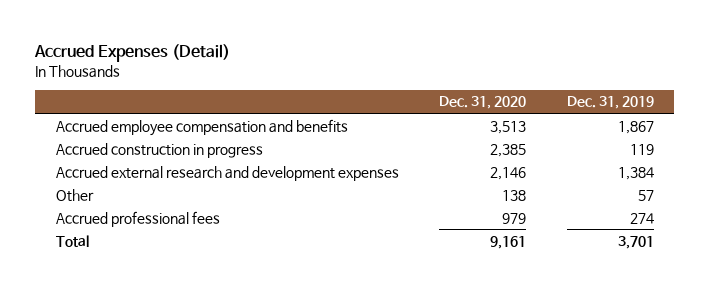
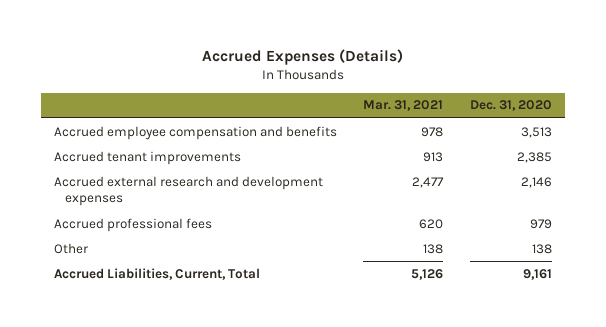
[34,43,231,62] Accrued Expenses (Detail) -> [201,49,403,66] Accrued Expenses (Details)
[566,96,654,110] Dec. 31, 2019 -> none
none -> [363,100,444,112] Mar. 31, 2021
[55,142,263,158] Accrued construction in progress -> [53,150,241,165] Accrued tenant improvements
[55,188,94,202] Other -> [53,242,88,254] Other
[55,234,89,247] Total -> [53,267,260,280] Accrued Liabilities, Current, Total

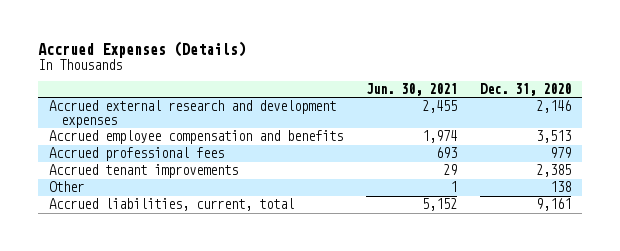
[363,100,444,112] Mar. 31, 2021 -> none
none -> [366,83,458,97] Jun. 30, 2021
[53,125,337,140] Accrued employee compensation and benefits -> [49,130,344,145] Accrued employee compensation and benefits
[53,150,241,165] Accrued tenant improvements -> [49,164,239,179] Accrued tenant improvements
[53,267,260,280] Accrued Liabilities, Current, Total -> [49,198,295,212] Accrued liabilities, current, total

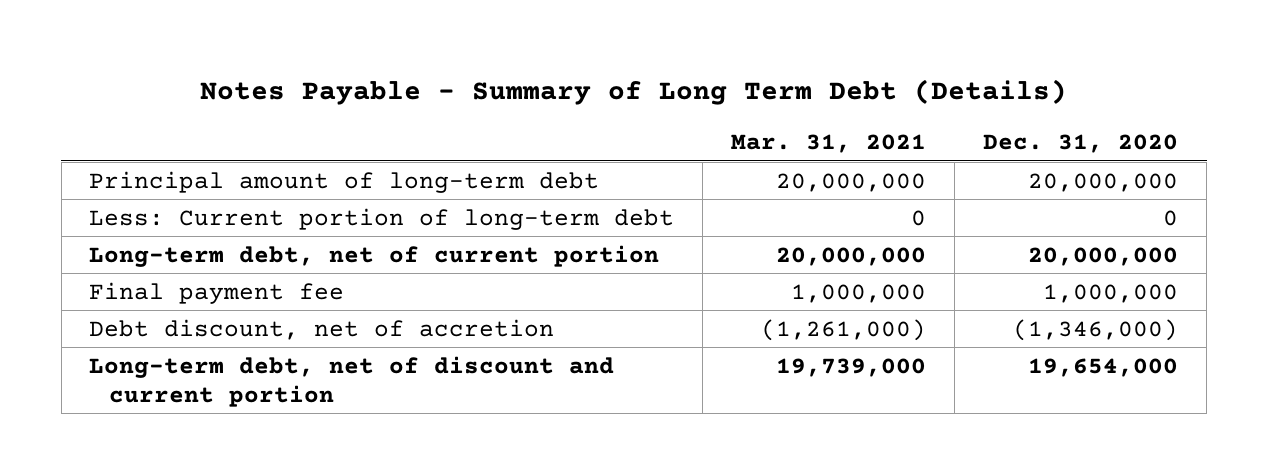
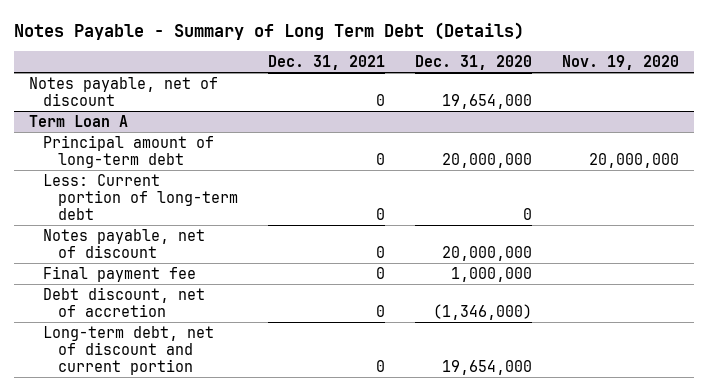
[731,133,927,153] Mar. 31, 2021 -> none
none -> [267,54,385,70] Dec. 31, 2021
none -> [561,54,679,70] Nov. 19, 2020
none -> [29,76,219,106] Notes payable, net of discount
none -> [29,114,129,127] Term Loan A
[89,244,660,267] Long-term debt, net of current portion -> [43,228,206,258] Notes payable, net of discount

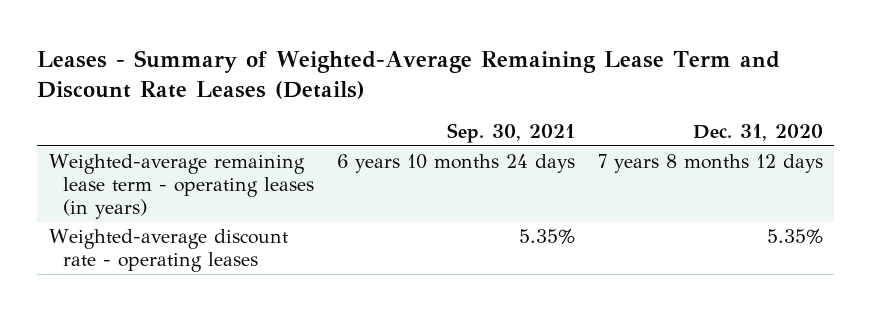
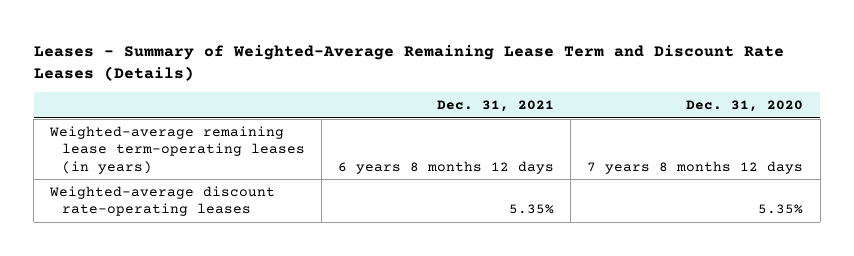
[447,123,576,144] Sep. 30, 2021 -> none
none -> [437,100,555,113] Dec. 31, 2021
[48,154,315,220] Weighted-average remaining lease term - operating leases (in years) -> [49,125,305,174] Weighted-average remaining lease term-operating leases (in years)
[48,229,288,273] Weighted-average discount rate - operating leases -> [49,185,276,217] Weighted-average discount rate-operating leases

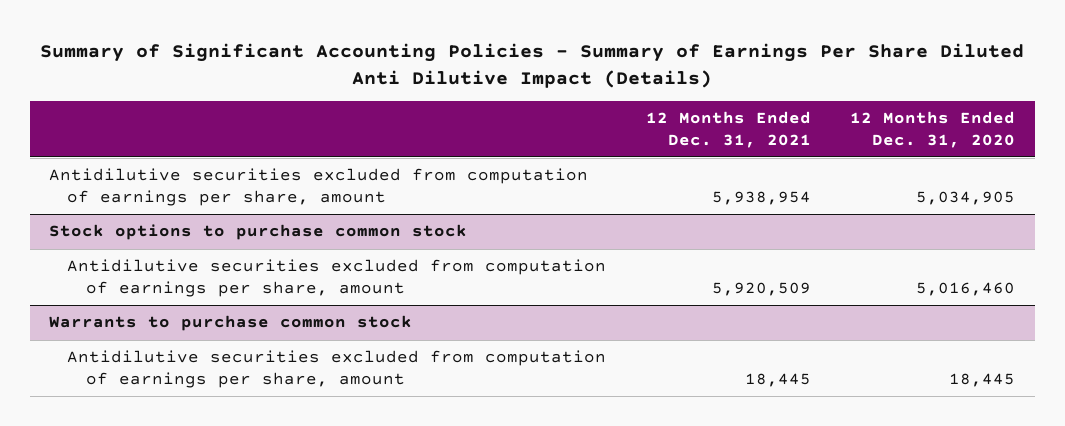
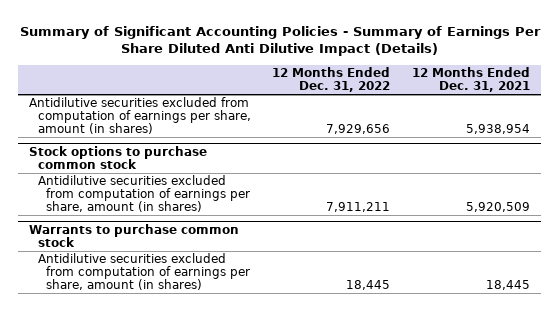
[850,111,1016,148] 12 Months Ended Dec. 31, 2020 -> none
none -> [272,67,391,93] 12 Months Ended Dec. 31, 2022
[49,168,589,206] Antidilutive securities excluded from computation of earnings per share, amount -> [29,97,251,135] Antidilutive securities excluded from computation of earnings per share, amount (in shares)
[67,259,607,297] Antidilutive securities excluded from computation of earnings per share, amount -> [37,175,251,213] Antidilutive securities excluded from computation of earnings per share, amount (in shares)
[67,350,607,388] Antidilutive securities excluded from computation of earnings per share, amount -> [37,253,251,291] Antidilutive securities excluded from computation of earnings per share, amount (in shares)

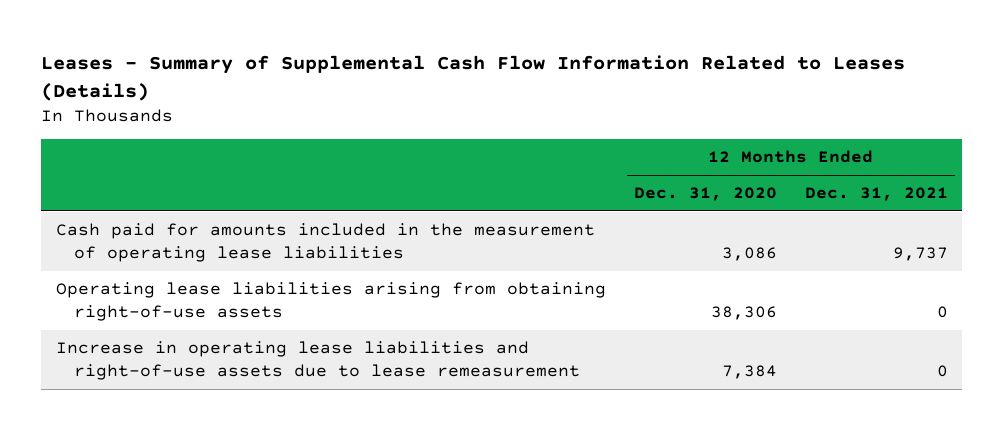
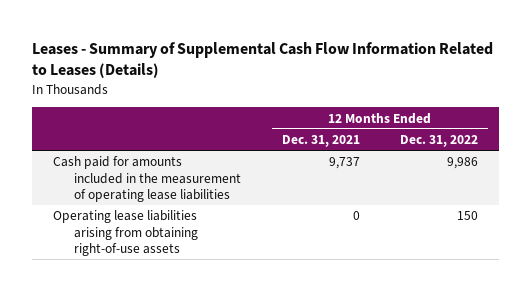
[633,187,777,202] Dec. 31, 2020 -> none
none -> [400,135,479,148] Dec. 31, 2022
[55,341,581,381] Increase in operating lease liabilities and right-of-use assets due to lease remeasurement -> none

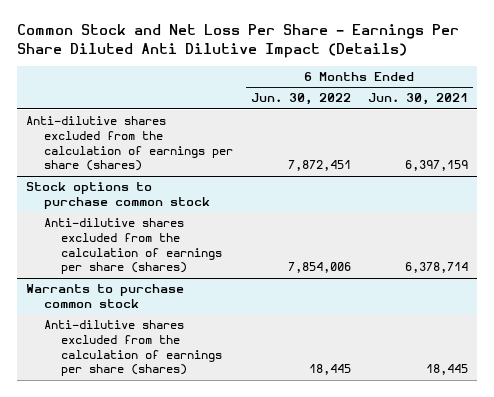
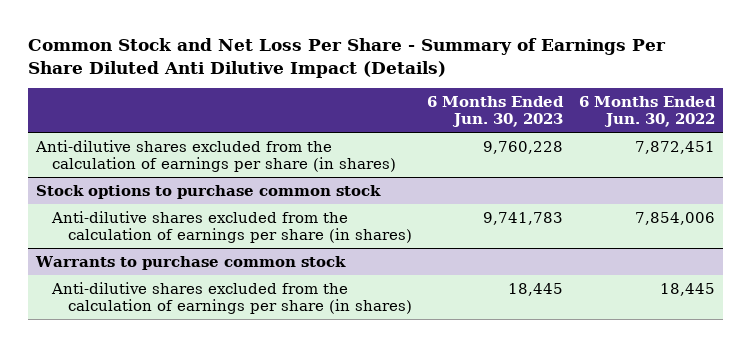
[17,24,460,58] Common Stock and Net Loss Per Share - Earnings Per Share Diluted Anti Dilutive Impact (Details) -> [27,37,666,78] Common Stock and Net Loss Per Share - Summary of Earnings Per Share Diluted Anti Dilutive Impact (Details)
[368,93,469,106] Jun. 30, 2021 -> none
none -> [427,96,565,128] 6 Months Ended Jun. 30, 2023
[25,116,233,172] Anti-dilutive shares excluded from the calculation of earnings per share (shares) -> [34,139,396,172] Anti-dilutive shares excluded from the calculation of earnings per share (in shares)
[43,218,223,275] Anti-dilutive shares excluded from the calculation of earnings per share (shares) -> [50,210,412,243] Anti-dilutive shares excluded from the calculation of earnings per share (in shares)
[43,320,223,377] Anti-dilutive shares excluded from the calculation of earnings per share (shares) -> [50,281,412,314] Anti-dilutive shares excluded from the calculation of earnings per share (in shares)

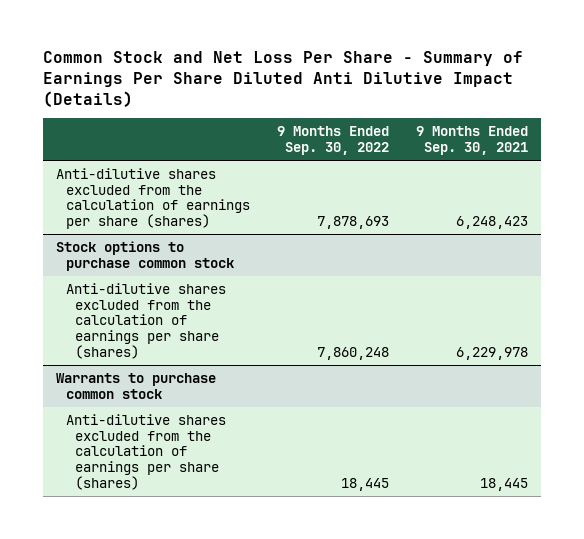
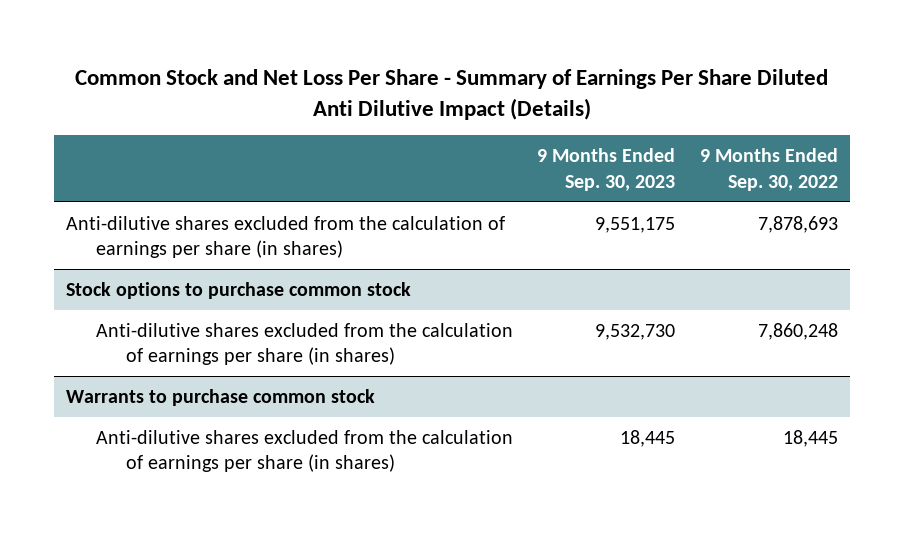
[415,126,528,155] 9 Months Ended Sep. 30, 2021 -> none
none -> [537,148,676,191] 9 Months Ended Sep. 30, 2023
[56,167,250,230] Anti-dilutive shares excluded from the calculation of earnings per share (shares) -> [66,215,506,259] Anti-dilutive shares excluded from the calculation of earnings per share (in shares)
[65,282,226,360] Anti-dilutive shares excluded from the calculation of earnings per share (shares) -> [96,322,514,366] Anti-dilutive shares excluded from the calculation of earnings per share (in shares)
[65,413,226,491] Anti-dilutive shares excluded from the calculation of earnings per share (shares) -> [96,429,514,473] Anti-dilutive shares excluded from the calculation of earnings per share (in shares)

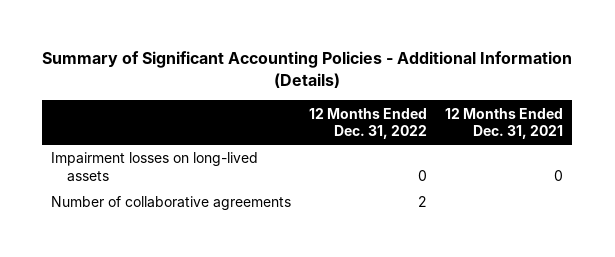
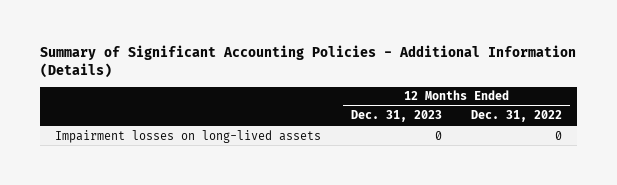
[445,107,564,139] 12 Months Ended Dec. 31, 2021 -> none
none -> [350,110,442,123] Dec. 31, 2023
[51,196,292,211] Number of collaborative agreements -> none

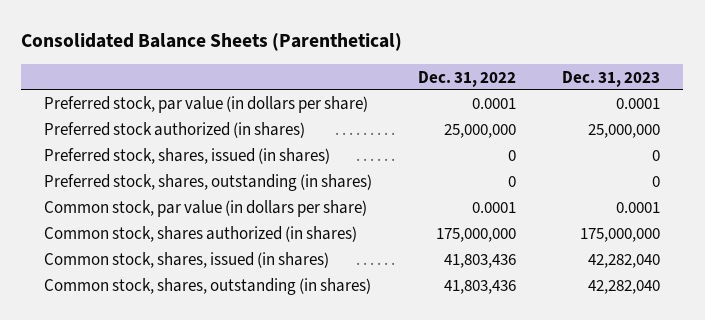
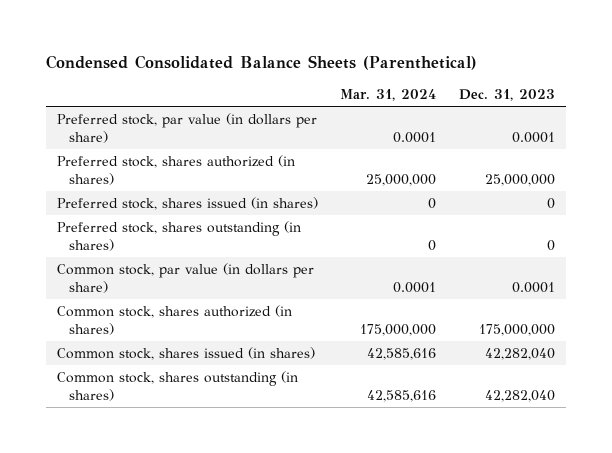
[21,33,403,52] Consolidated Balance Sheets (Parenthetical) -> [46,55,478,71] Condensed Consolidated Balance Sheets (Parenthetical)
[418,70,517,87] Dec. 31, 2022 -> none
none -> [340,89,437,102] Mar. 31, 2024
[44,122,306,139] Preferred stock authorized (in shares) -> [57,154,296,186] Preferred stock, shares authorized (in shares)
[44,148,331,165] Preferred stock, shares, issued (in shares) -> [57,196,319,210] Preferred stock, shares issued (in shares)
[44,174,373,192] Preferred stock, shares, outstanding (in shares) -> [57,220,302,252] Preferred stock, shares outstanding (in shares)
[44,252,330,269] Common stock, shares, issued (in shares) -> [57,346,316,360] Common stock, shares issued (in shares)
[44,278,372,296] Common stock, shares, outstanding (in shares) -> [57,370,299,402] Common stock, shares outstanding (in shares)

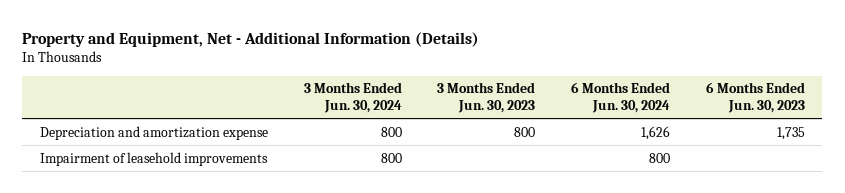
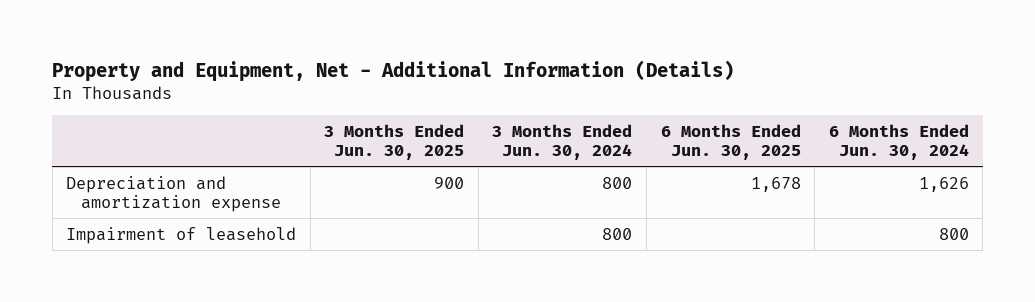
[437,82,536,113] 3 Months Ended Jun. 30, 2023 -> none
[705,82,805,113] 6 Months Ended Jun. 30, 2023 -> none
none -> [324,124,465,161] 3 Months Ended Jun. 30, 2025
none -> [660,124,801,161] 6 Months Ended Jun. 30, 2025
[40,151,269,166] Impairment of leasehold improvements -> [66,226,297,244] Impairment of leasehold

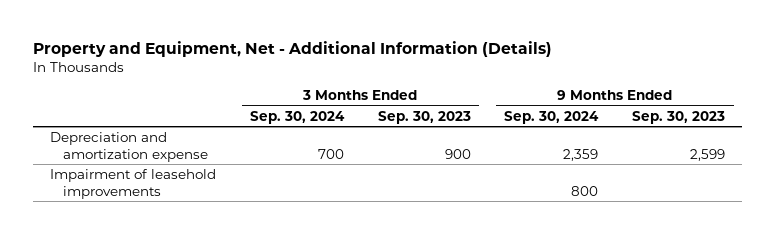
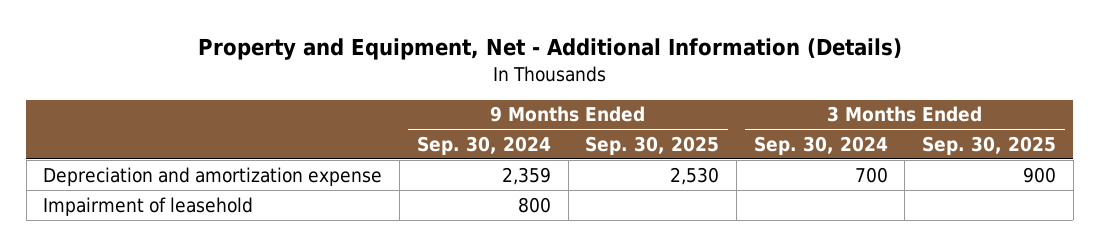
[377,110,471,124] Sep. 30, 2023 -> none
[632,110,726,124] Sep. 30, 2023 -> none
none -> [585,135,720,155] Sep. 30, 2025
none -> [922,135,1057,155] Sep. 30, 2025
[50,168,217,199] Impairment of leasehold improvements -> [43,196,254,216] Impairment of leasehold

